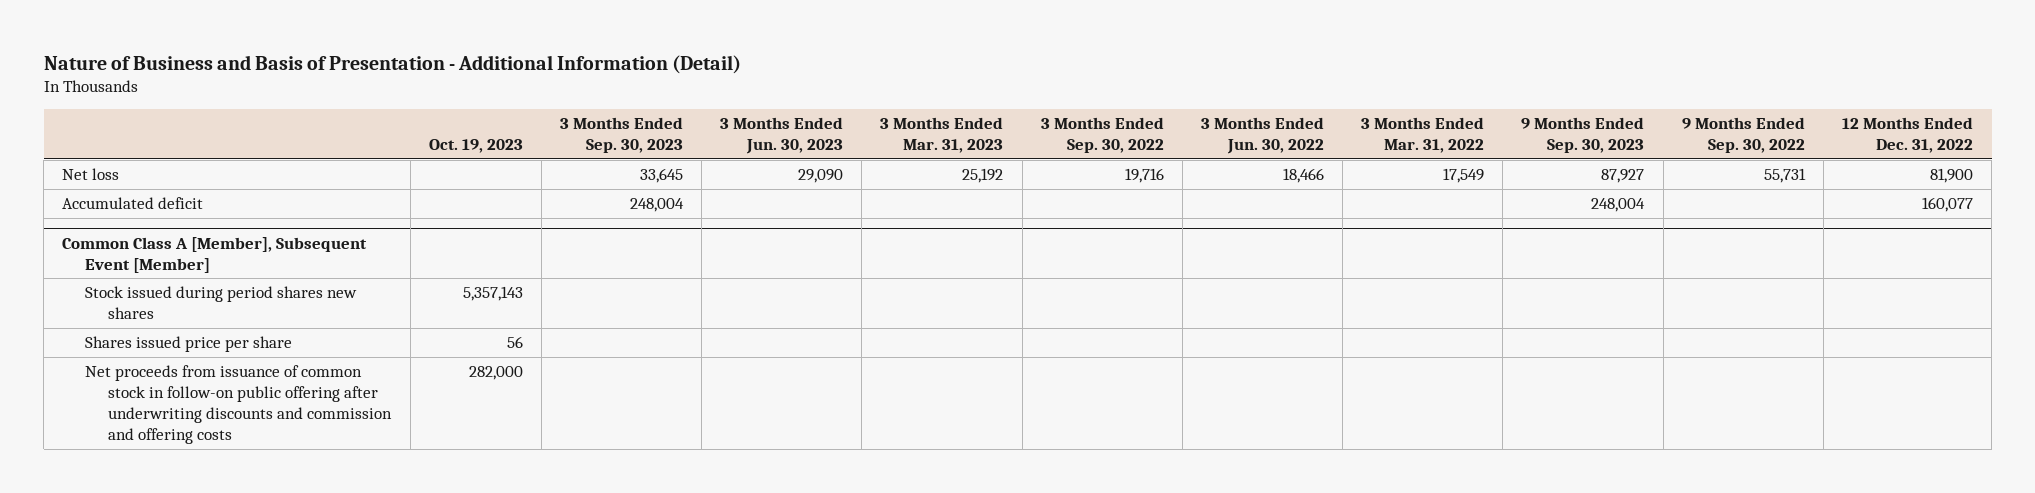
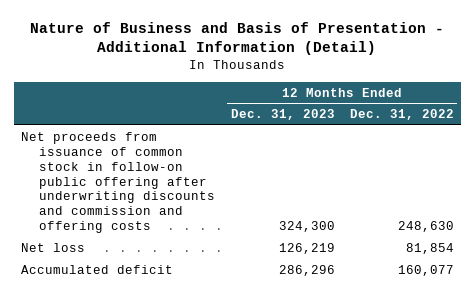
[428,139,523,154] Oct. 19, 2023 -> none
[559,117,683,154] 3 Months Ended Sep. 30, 2023 -> none
[720,117,844,155] 3 Months Ended Jun. 30, 2023 -> none
[880,117,1004,154] 3 Months Ended Mar. 31, 2023 -> none
[1040,117,1164,154] 3 Months Ended Sep. 30, 2022 -> none
[1200,117,1324,155] 3 Months Ended Jun. 30, 2022 -> none
[1361,117,1485,154] 3 Months Ended Mar. 31, 2022 -> none
[1521,117,1645,154] 9 Months Ended Sep. 30, 2023 -> none
[1681,117,1805,154] 9 Months Ended Sep. 30, 2022 -> none
none -> [230,109,335,121] Dec. 31, 2023
none -> [21,131,216,234] Net proceeds from issuance of common stock in follow-on public offering after underwriting discounts and commission and offering costs
[1929,168,1973,184] 81,900 -> [405,242,454,254] 81,854
[62,236,368,273] Common Class A [Member], Subsequent Event [Member] -> none
[85,286,358,320] Stock issued during period shares new shares -> none
[85,336,293,353] Shares issued price per share -> none
[85,365,393,444] Net proceeds from issuance of common stock in follow-on public offering after underwriting discounts and commission and offering costs -> none

